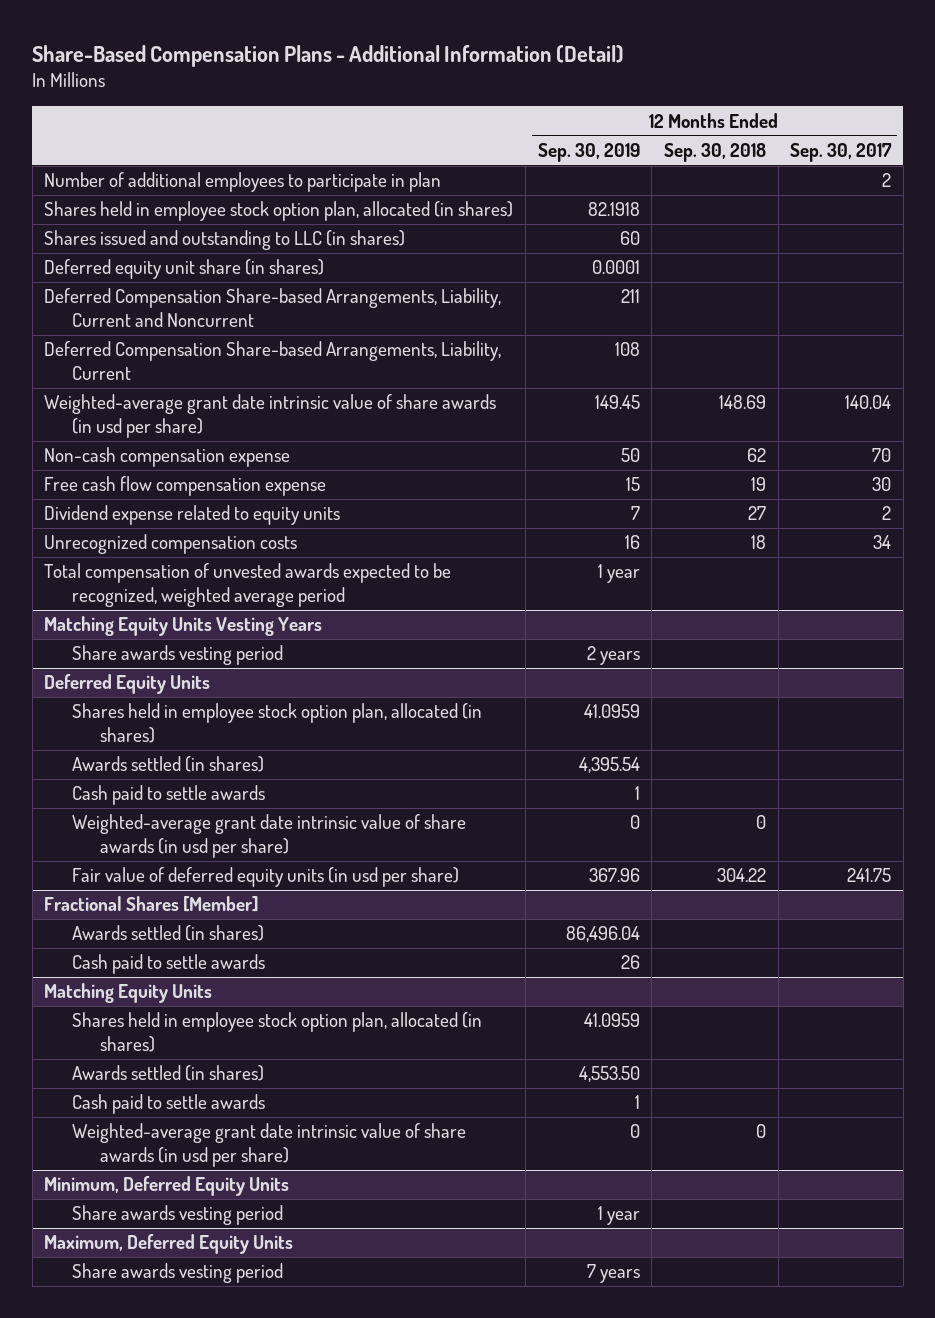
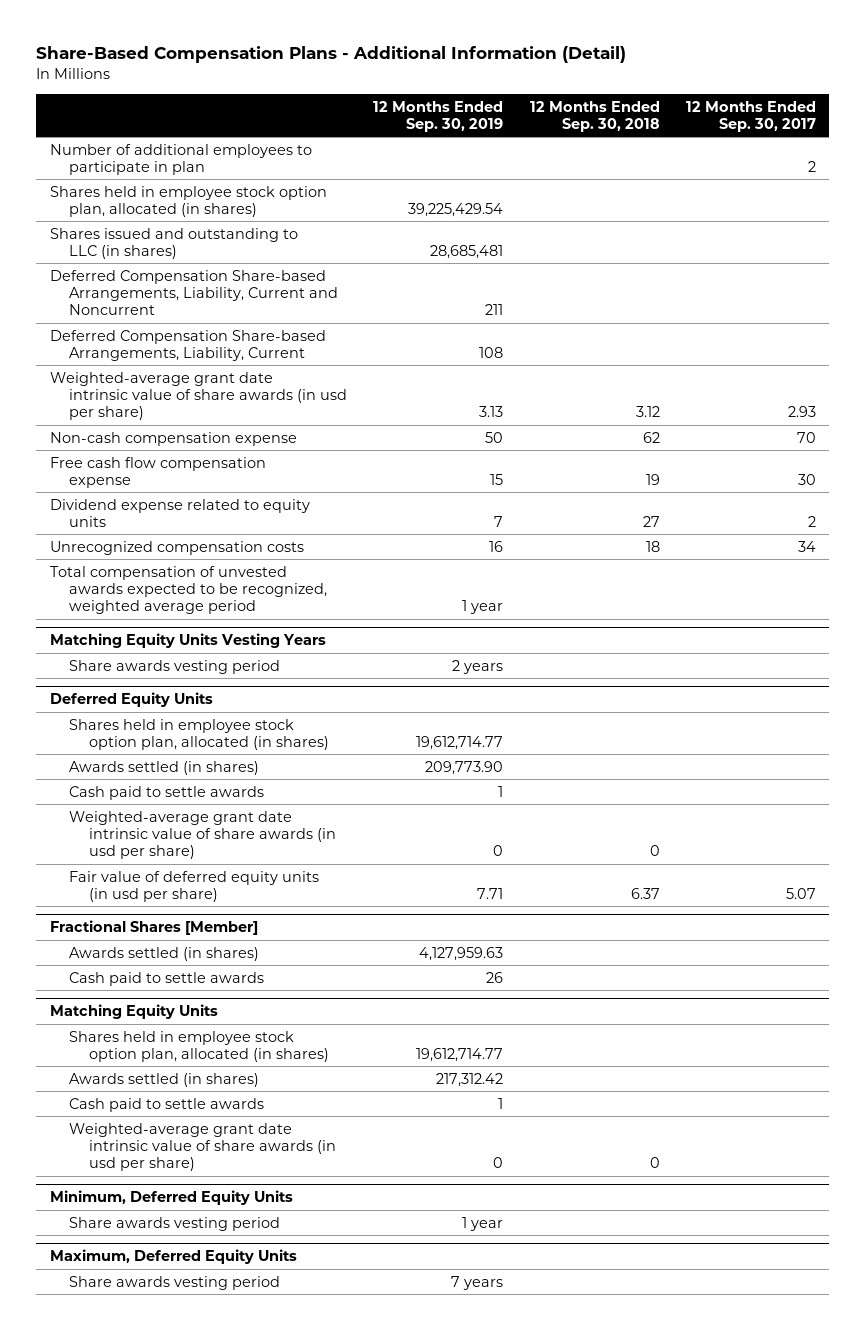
[44,259,325,280] Deferred equity unit share (in shares) -> none
[587,202,640,217] 82.1918 -> [408,203,504,218] 39,225,429.54
[619,231,640,246] 60 -> [430,245,504,260] 28,685,481
[594,395,640,410] 149.45 -> [479,406,504,418] 3.13
[718,395,766,410] 148.69 -> [635,406,660,418] 3.12
[845,395,892,410] 140.04 -> [788,406,817,418] 2.93
[583,704,640,719] 41.0959 -> [416,736,504,751] 19,612,714.77
[578,757,640,774] 4,395.54 -> [425,760,504,775] 209,773.90
[588,868,640,883] 367.96 -> [477,888,504,900] 7.71
[716,868,766,883] 304.22 -> [630,888,660,900] 6.37
[847,868,892,883] 241.75 -> [786,888,817,900] 5.07
[565,926,640,943] 86,496.04 -> [419,946,504,961] 4,127,959.63
[583,1013,640,1028] 41.0959 -> [416,1048,504,1063] 19,612,714.77
[578,1066,640,1083] 4,553.50 -> [436,1072,504,1087] 217,312.42

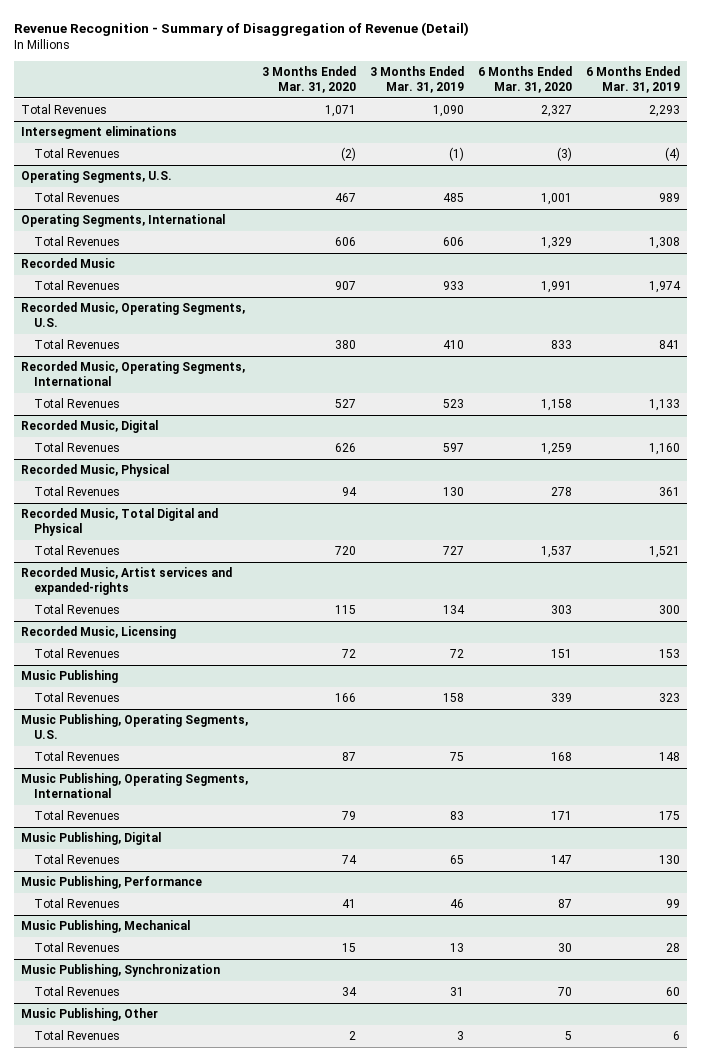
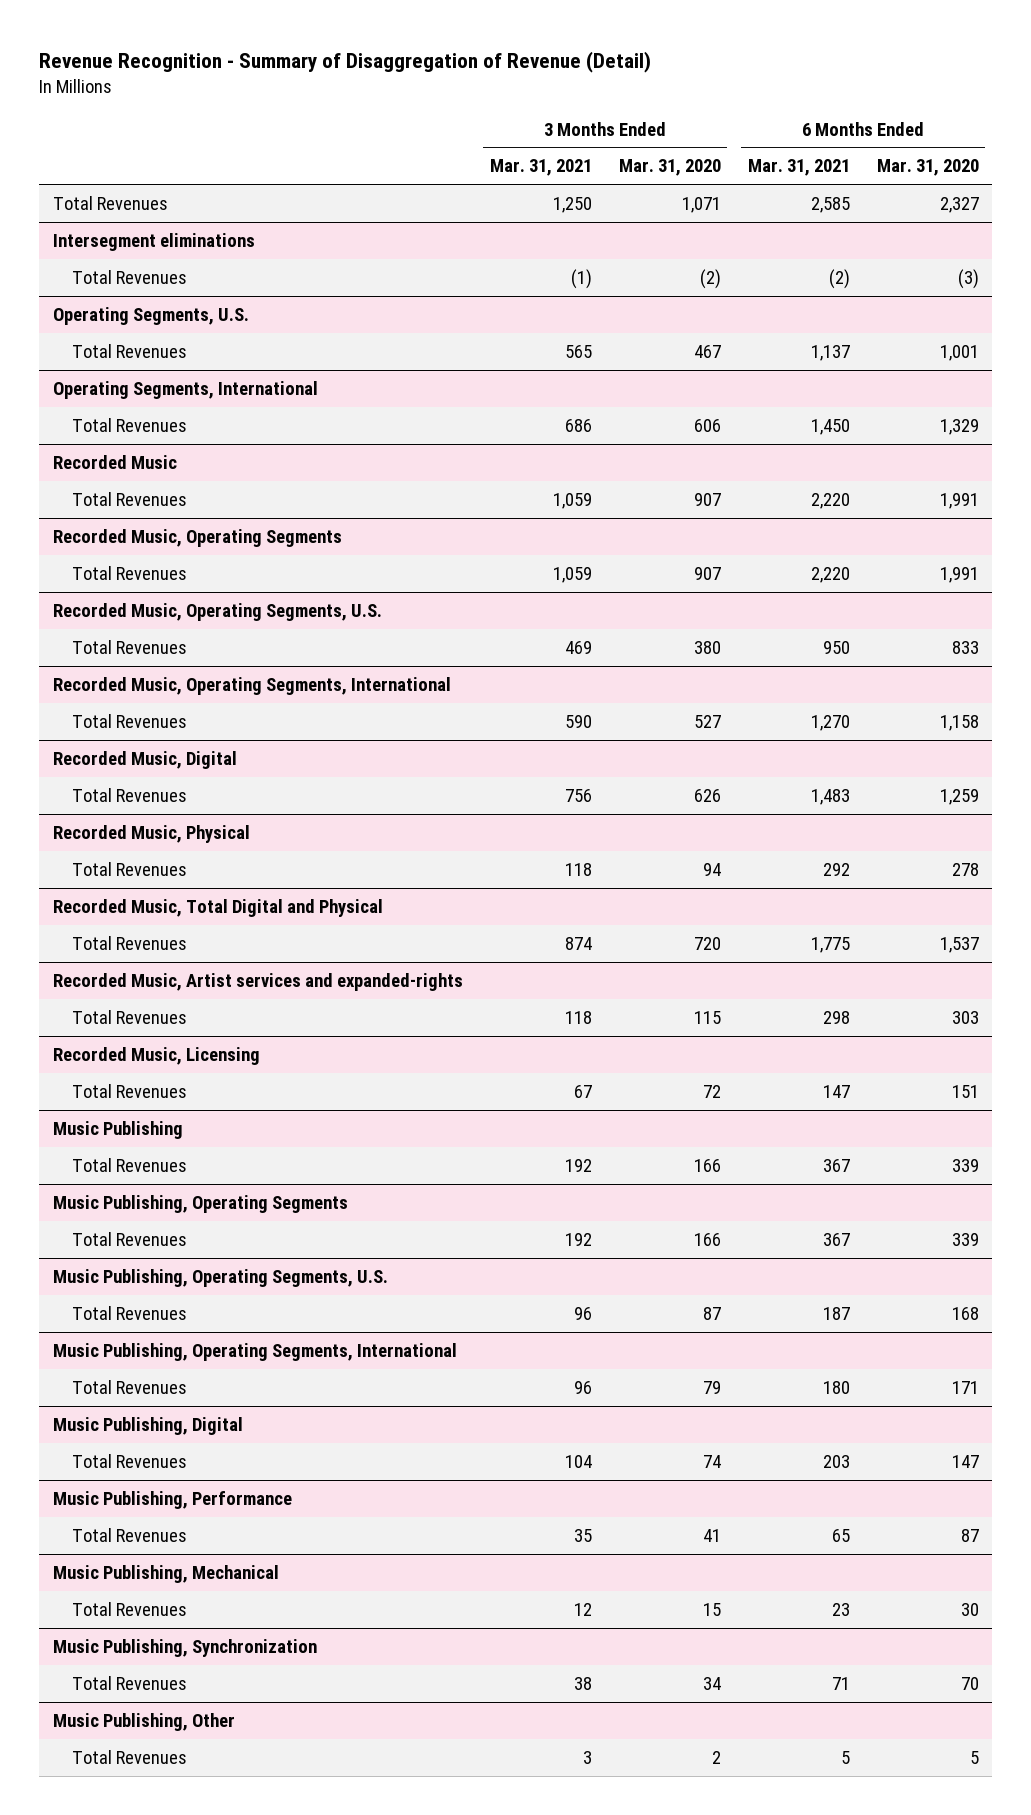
[370,66,465,94] 3 Months Ended Mar. 31, 2019 -> none
[586,66,681,94] 6 Months Ended Mar. 31, 2019 -> none
none -> [489,159,592,177] Mar. 31, 2021
none -> [747,159,850,177] Mar. 31, 2021
none -> [52,528,342,547] Recorded Music, Operating Segments
none -> [72,565,188,580] Total Revenues
none -> [52,1194,348,1213] Music Publishing, Operating Segments
none -> [72,1231,188,1246] Total Revenues

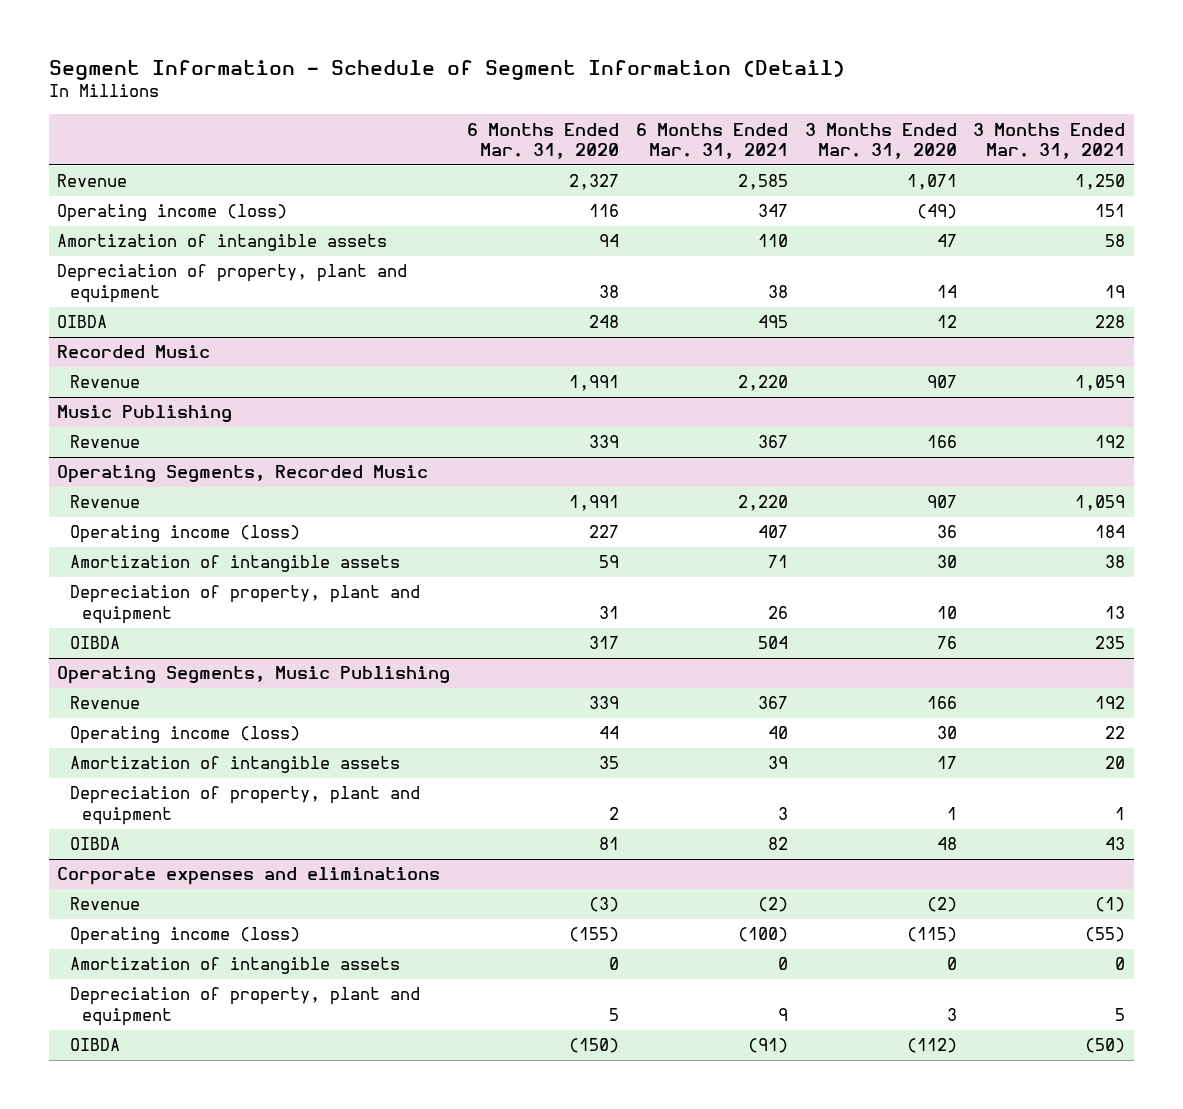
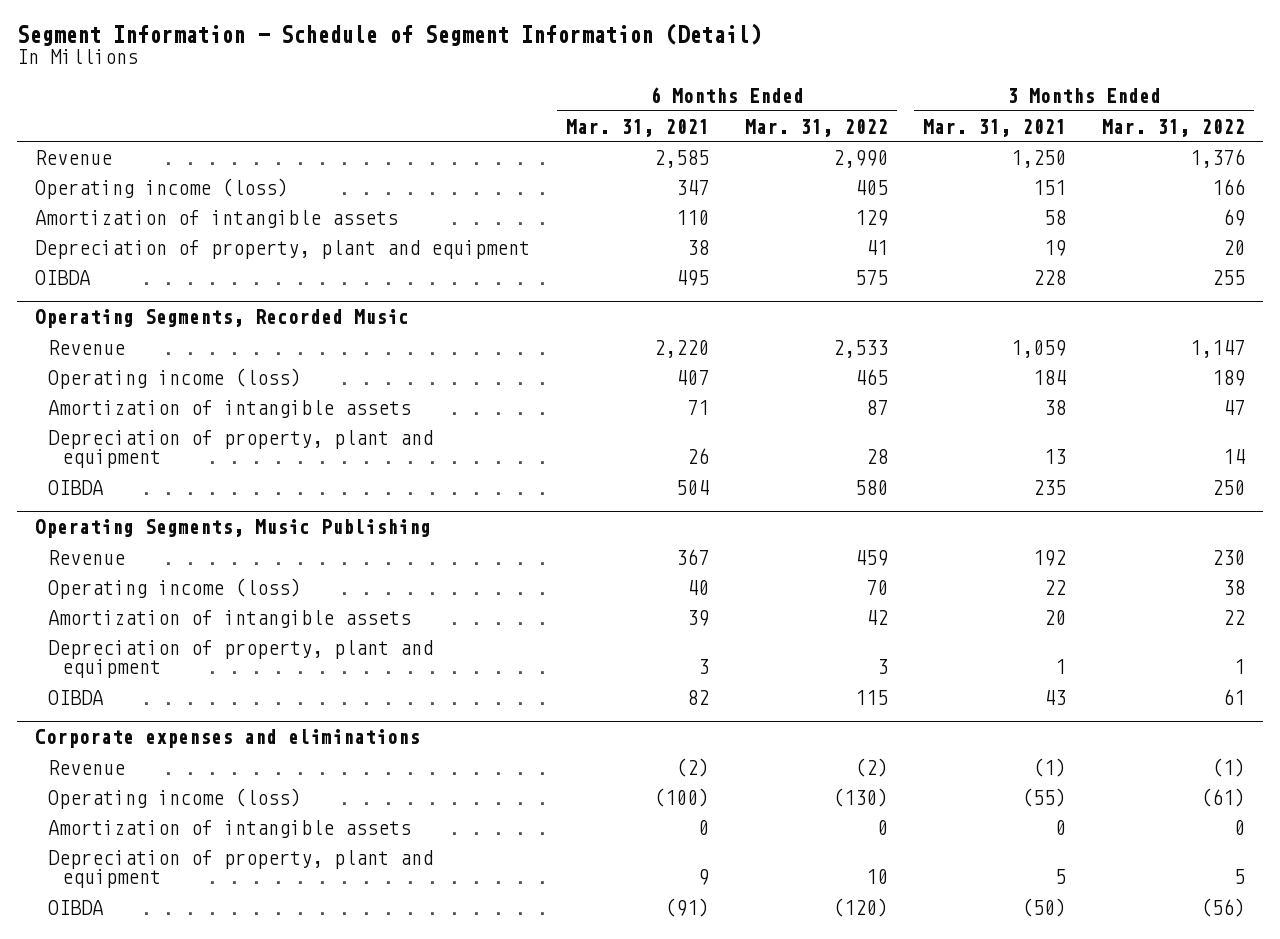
[467,122,620,159] 6 Months Ended Mar. 31, 2020 -> none
[804,122,957,159] 3 Months Ended Mar. 31, 2020 -> none
none -> [744,118,888,137] Mar. 31, 2022
none -> [1101,118,1245,137] Mar. 31, 2022
[57,345,211,359] Recorded Music -> none
[69,375,140,389] Revenue -> none
[57,405,233,423] Music Publishing -> none
[69,435,140,449] Revenue -> none

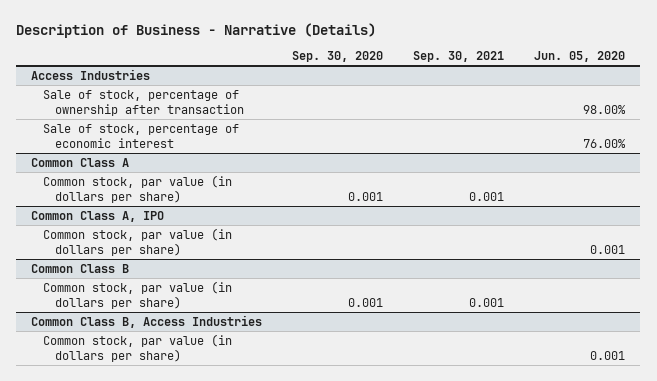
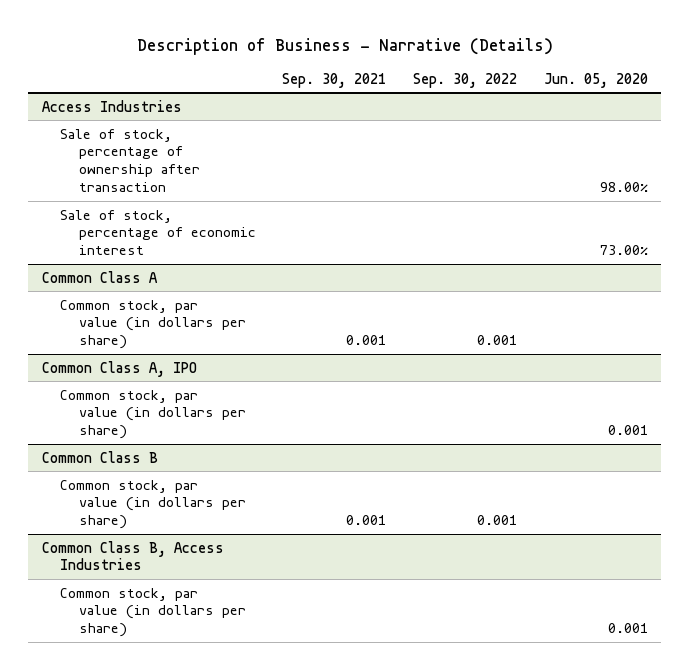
[292,51,384,63] Sep. 30, 2020 -> none
none -> [413,72,518,88] Sep. 30, 2022
[583,138,627,148] 76.00% -> [600,245,649,256] 73.00%

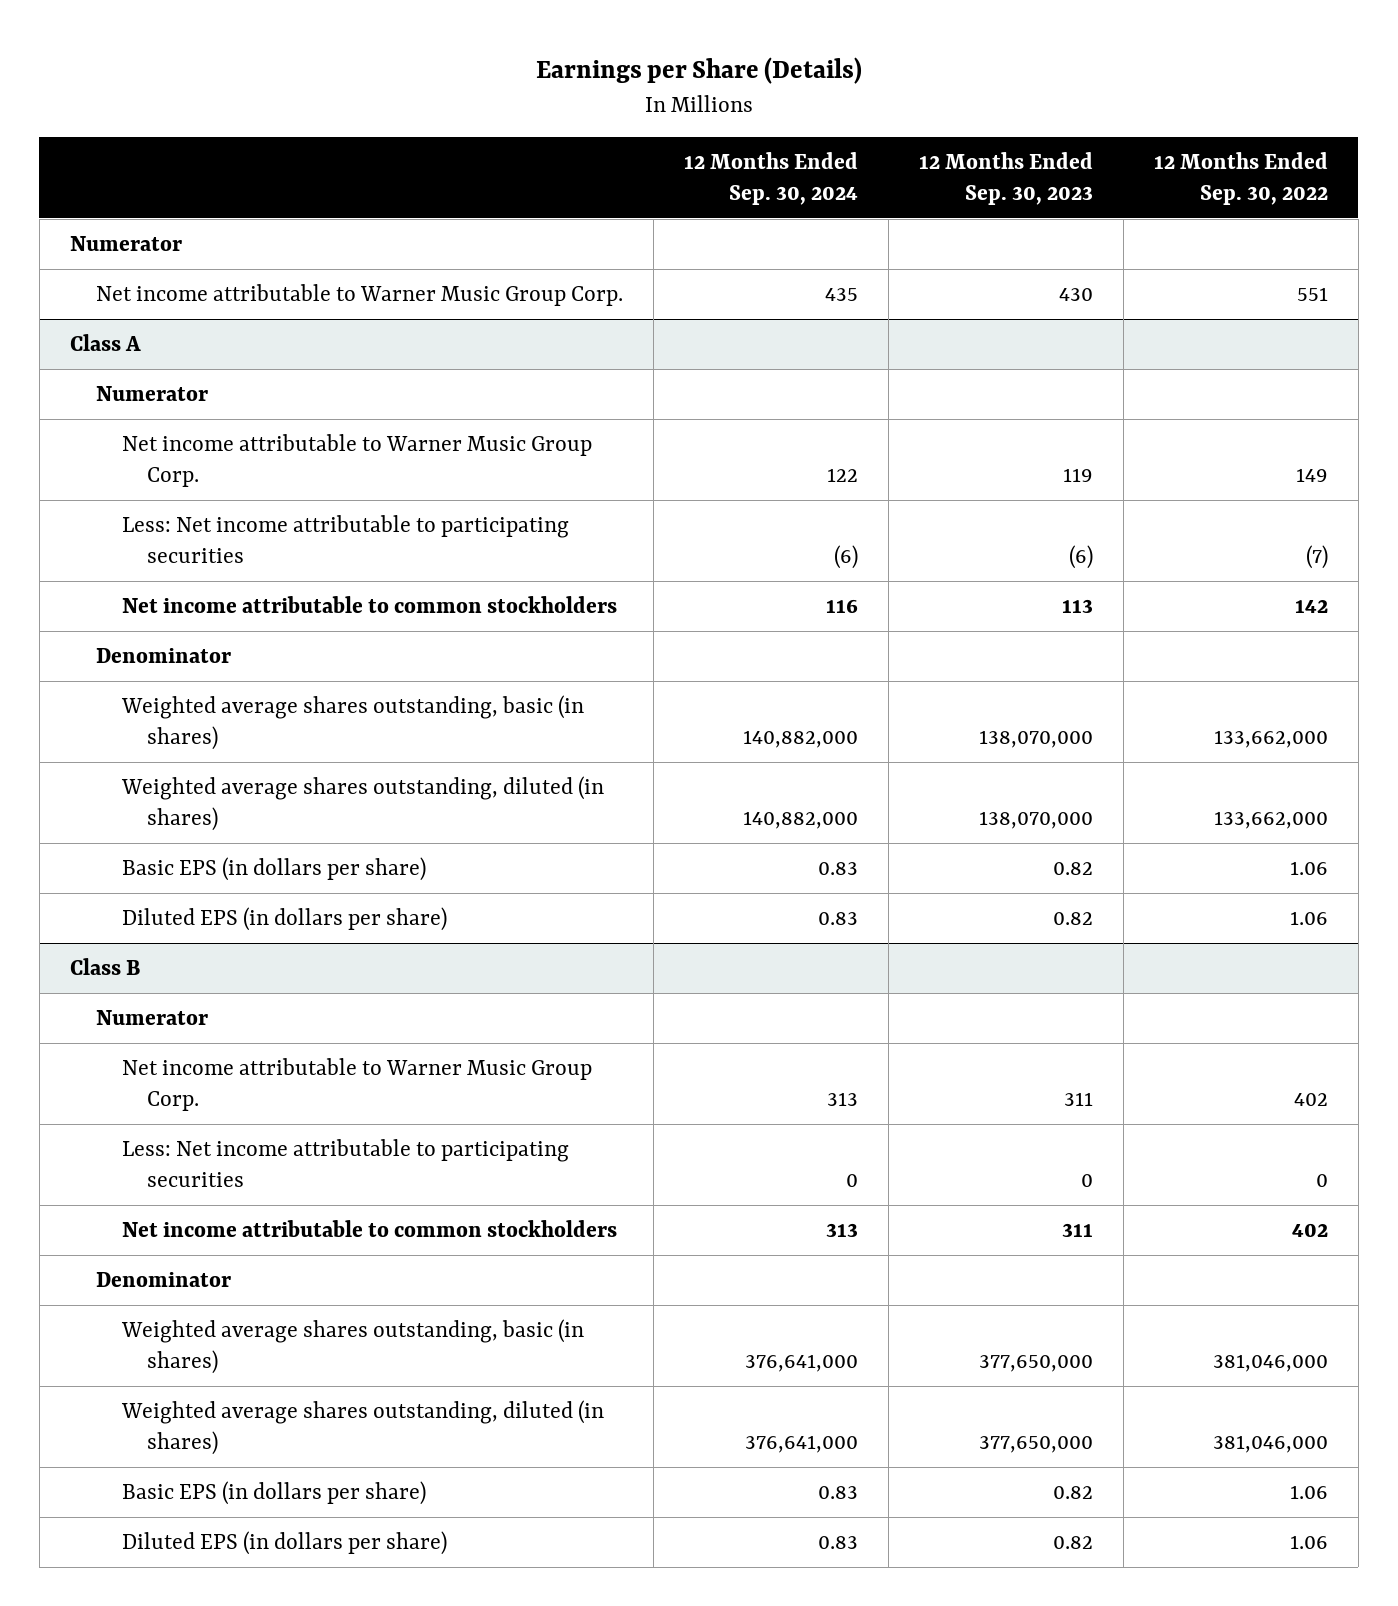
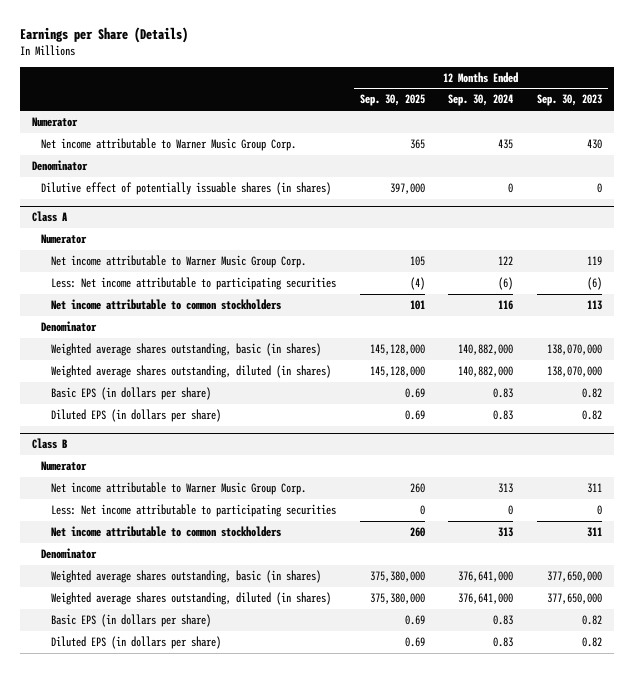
[1153,151,1328,205] 12 Months Ended Sep. 30, 2022 -> none
none -> [359,94,425,107] Sep. 30, 2025
none -> [31,159,88,171] Denominator
none -> [41,181,332,195] Dilutive effect of potentially issuable shares (in shares)

